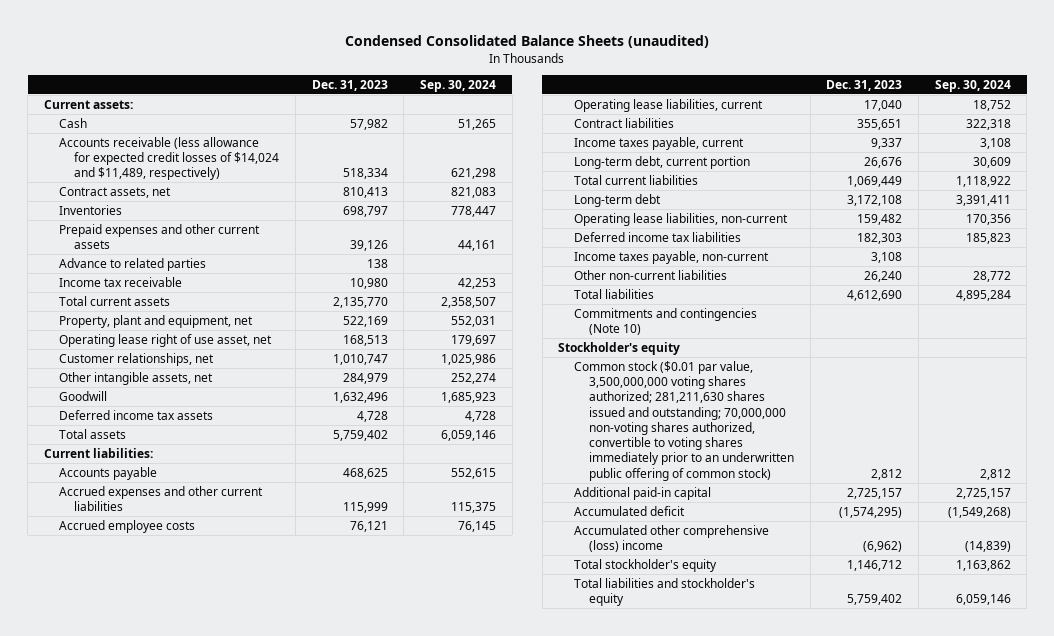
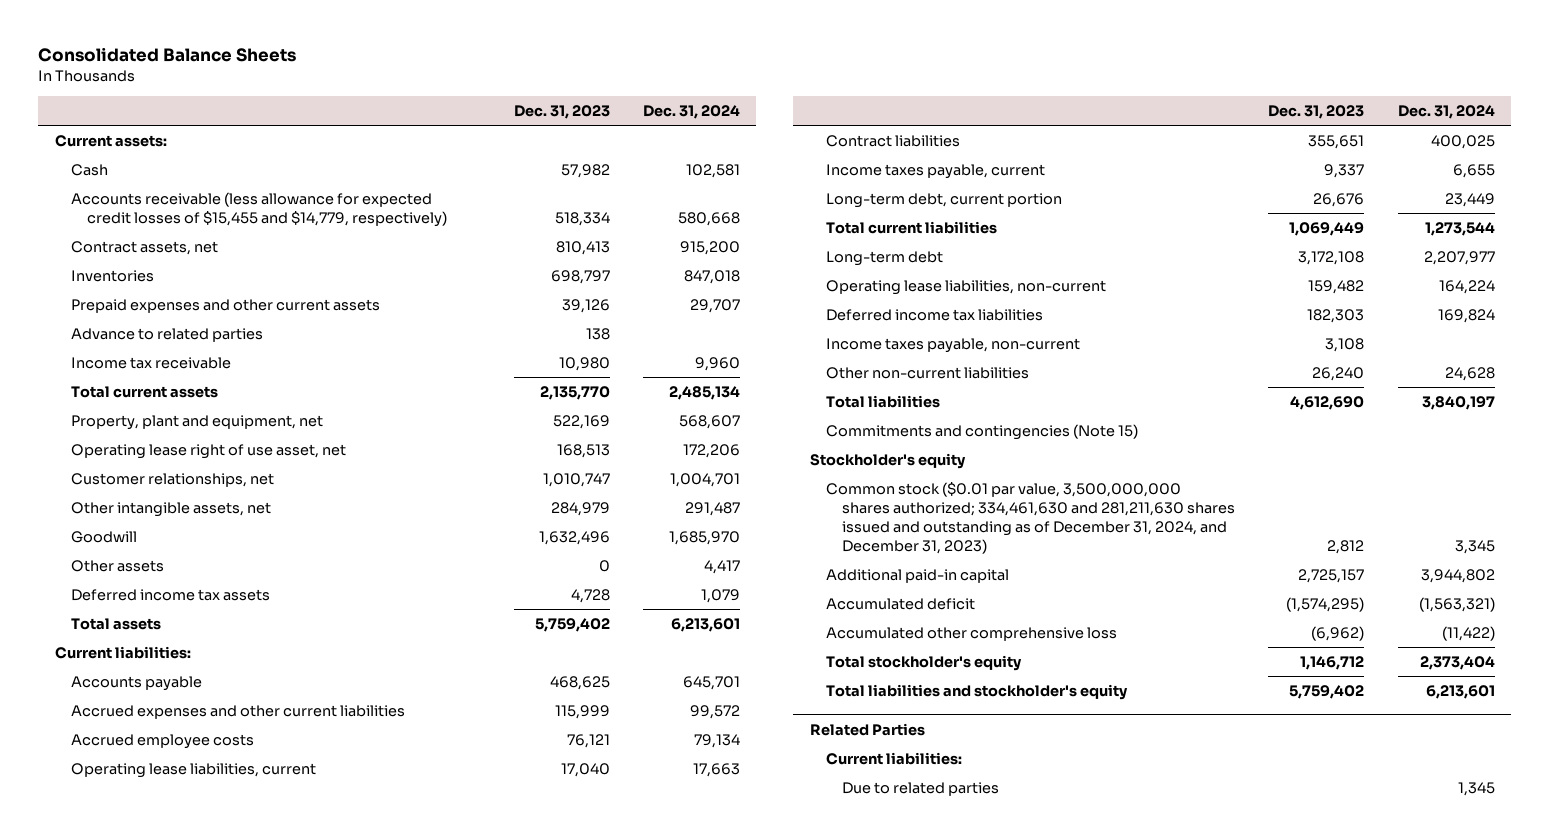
[345,35,710,49] Condensed Consolidated Balance Sheets (unaudited) -> [38,47,297,63] Consolidated Balance Sheets
[419,79,496,92] Sep. 30, 2024 -> none
none -> [642,105,740,120] Dec. 31, 2024
[59,136,280,181] Accounts receivable (less allowance for expected credit losses of $14,024 and $11,489, respectively) -> [71,192,448,227] Accounts receivable (less allowance for expected credit losses of $15,455 and $14,779, respectively)
none -> [71,560,165,573] Other assets
[573,307,757,336] Commitments and contingencies (Note 10) -> [826,424,1139,441] Commitments and contingencies (Note 15)
[573,360,794,481] Common stock ($0.01 par value, 3,500,000,000 voting shares authorized; 281,211,630 shares issued and outstanding; 70,000,000 non-voting shares authorized, convertible to voting shares immediately prior to an underwritten public offering of common stock) -> [826,482,1236,554] Common stock ($0.01 par value, 3,500,000,000 shares authorized; 334,461,630 and 281,211,630 shares issued and outstanding as of December 31, 2024, and December 31, 2023)
[573,524,769,553] Accumulated other comprehensive (loss) income -> [826,627,1118,642] Accumulated other comprehensive loss
none -> [809,722,925,736] Related Parties
none -> [826,752,963,766] Current liabilities:
none -> [842,782,1000,797] Due to related parties

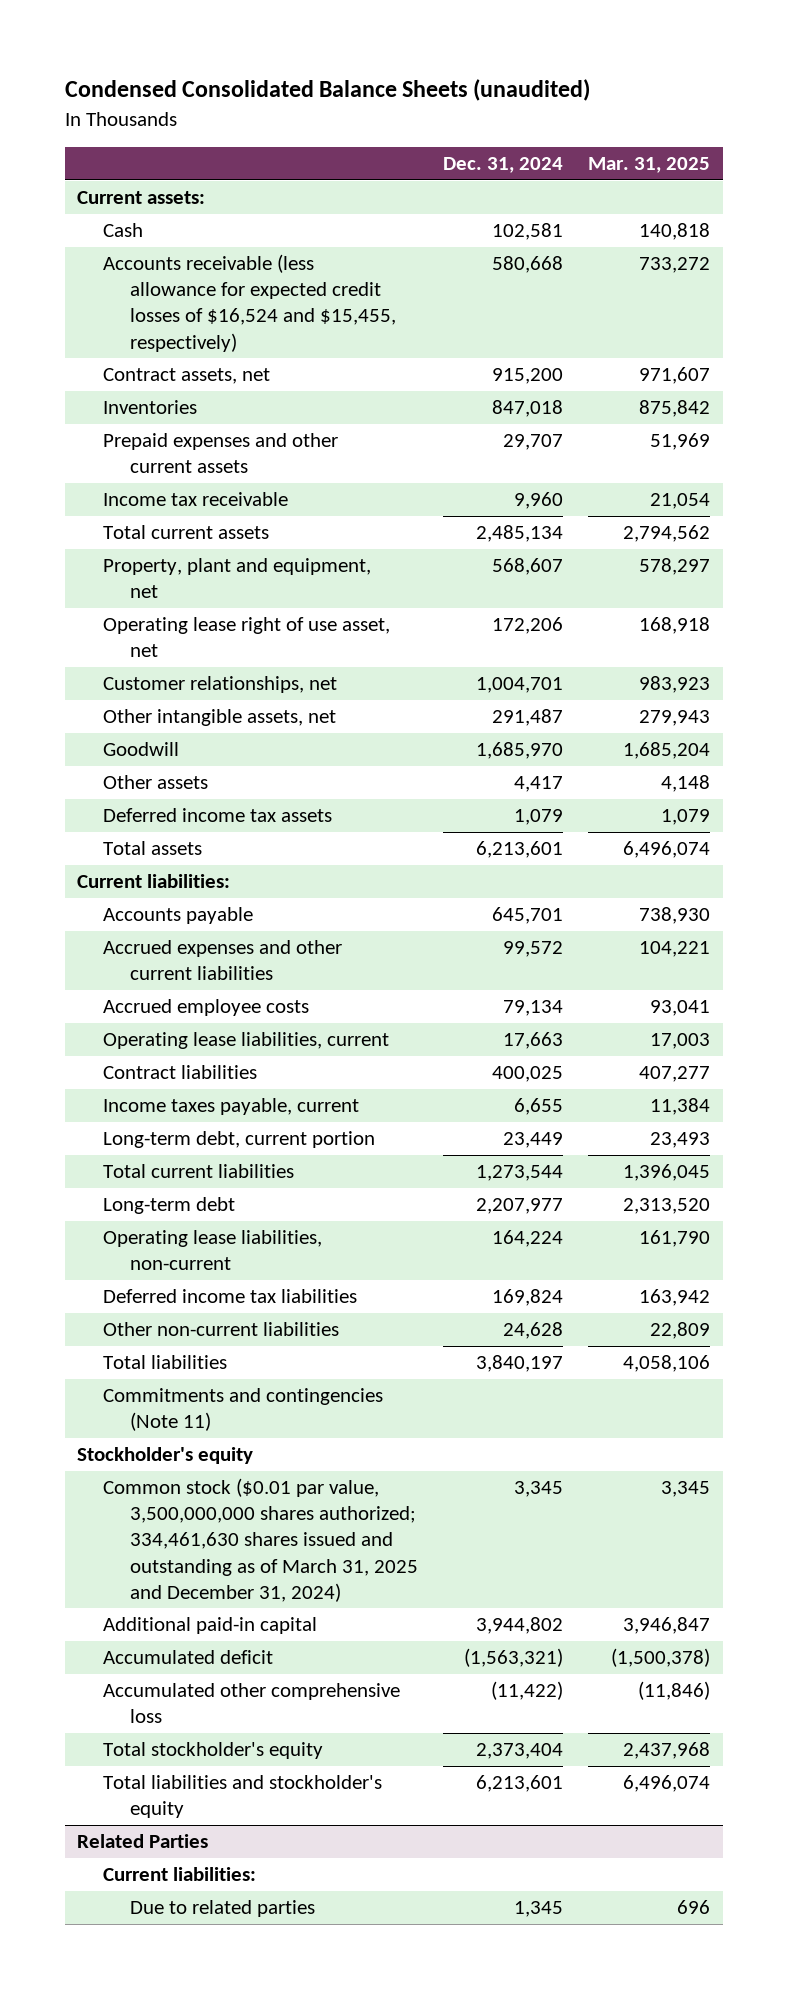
[38,47,297,63] Consolidated Balance Sheets -> [64,79,590,102] Condensed Consolidated Balance Sheets (unaudited)
[513,105,610,120] Dec. 31, 2023 -> none
none -> [588,157,711,174] Mar. 31, 2025
[71,192,448,227] Accounts receivable (less allowance for expected credit losses of $15,455 and $14,779, respectively) -> [103,254,396,352] Accounts receivable (less allowance for expected credit losses of $16,524 and $15,455, respectively)
[71,328,264,343] Advance to related parties -> none
[826,338,1081,354] Income taxes payable, non-current -> none
[826,424,1139,441] Commitments and contingencies (Note 15) -> [103,1388,384,1432] Commitments and contingencies (Note 11)
[826,482,1236,554] Common stock ($0.01 par value, 3,500,000,000 shares authorized; 334,461,630 and 281,211,630 shares issued and outstanding as of December 31, 2024, and December 31, 2023) -> [103,1478,418,1602] Common stock ($0.01 par value, 3,500,000,000 shares authorized; 334,461,630 shares issued and outstanding as of March 31, 2025 and December 31, 2024)

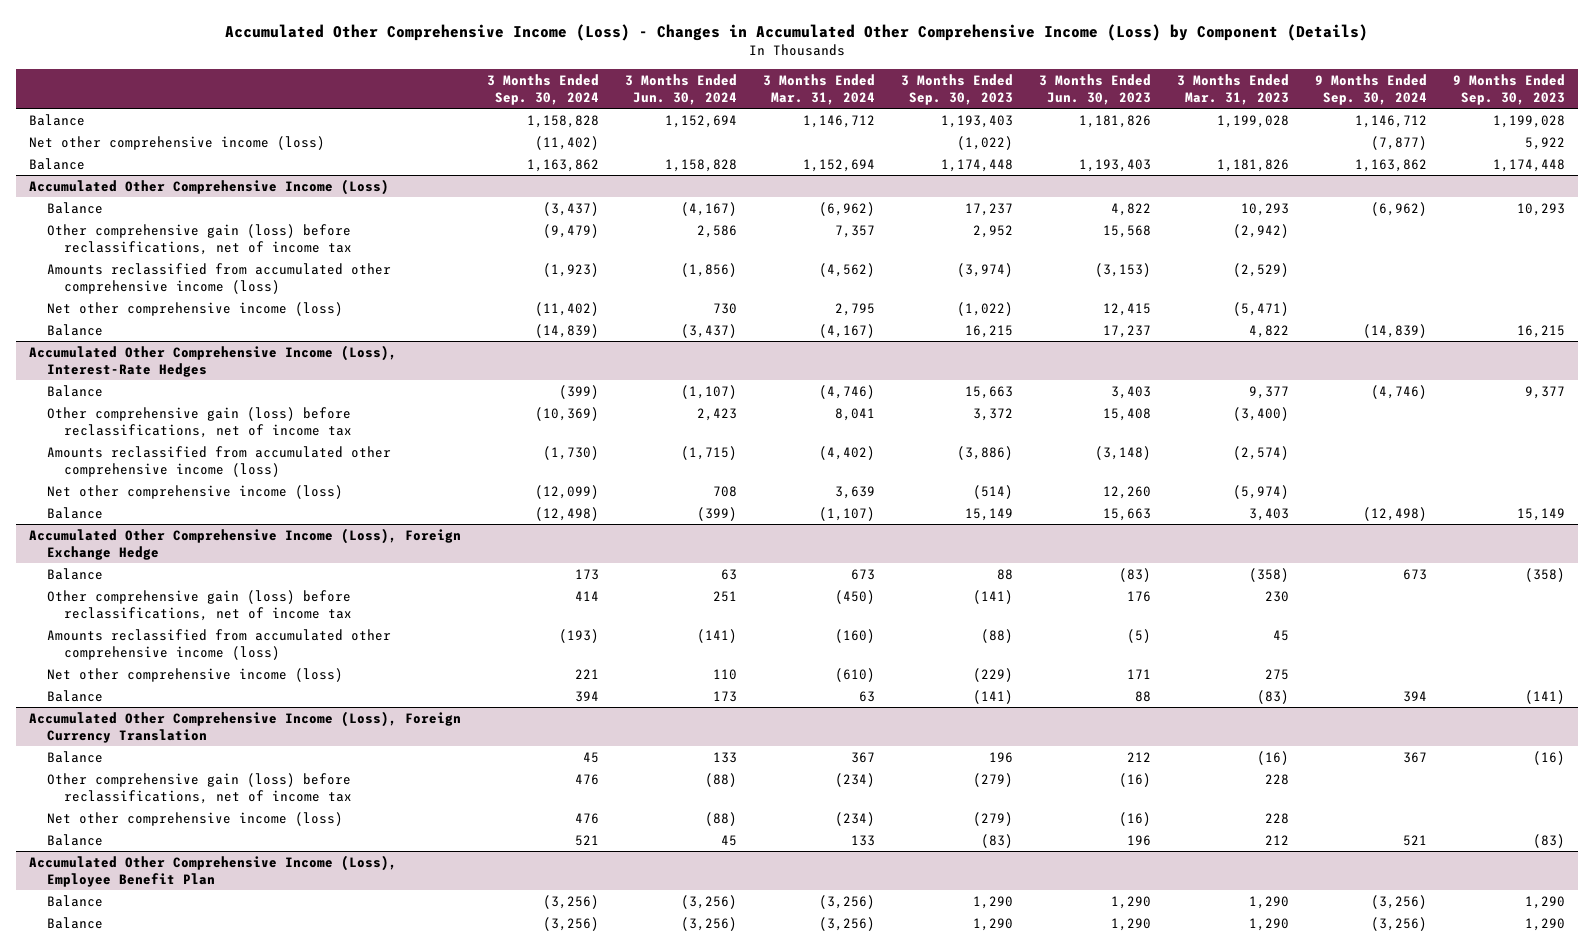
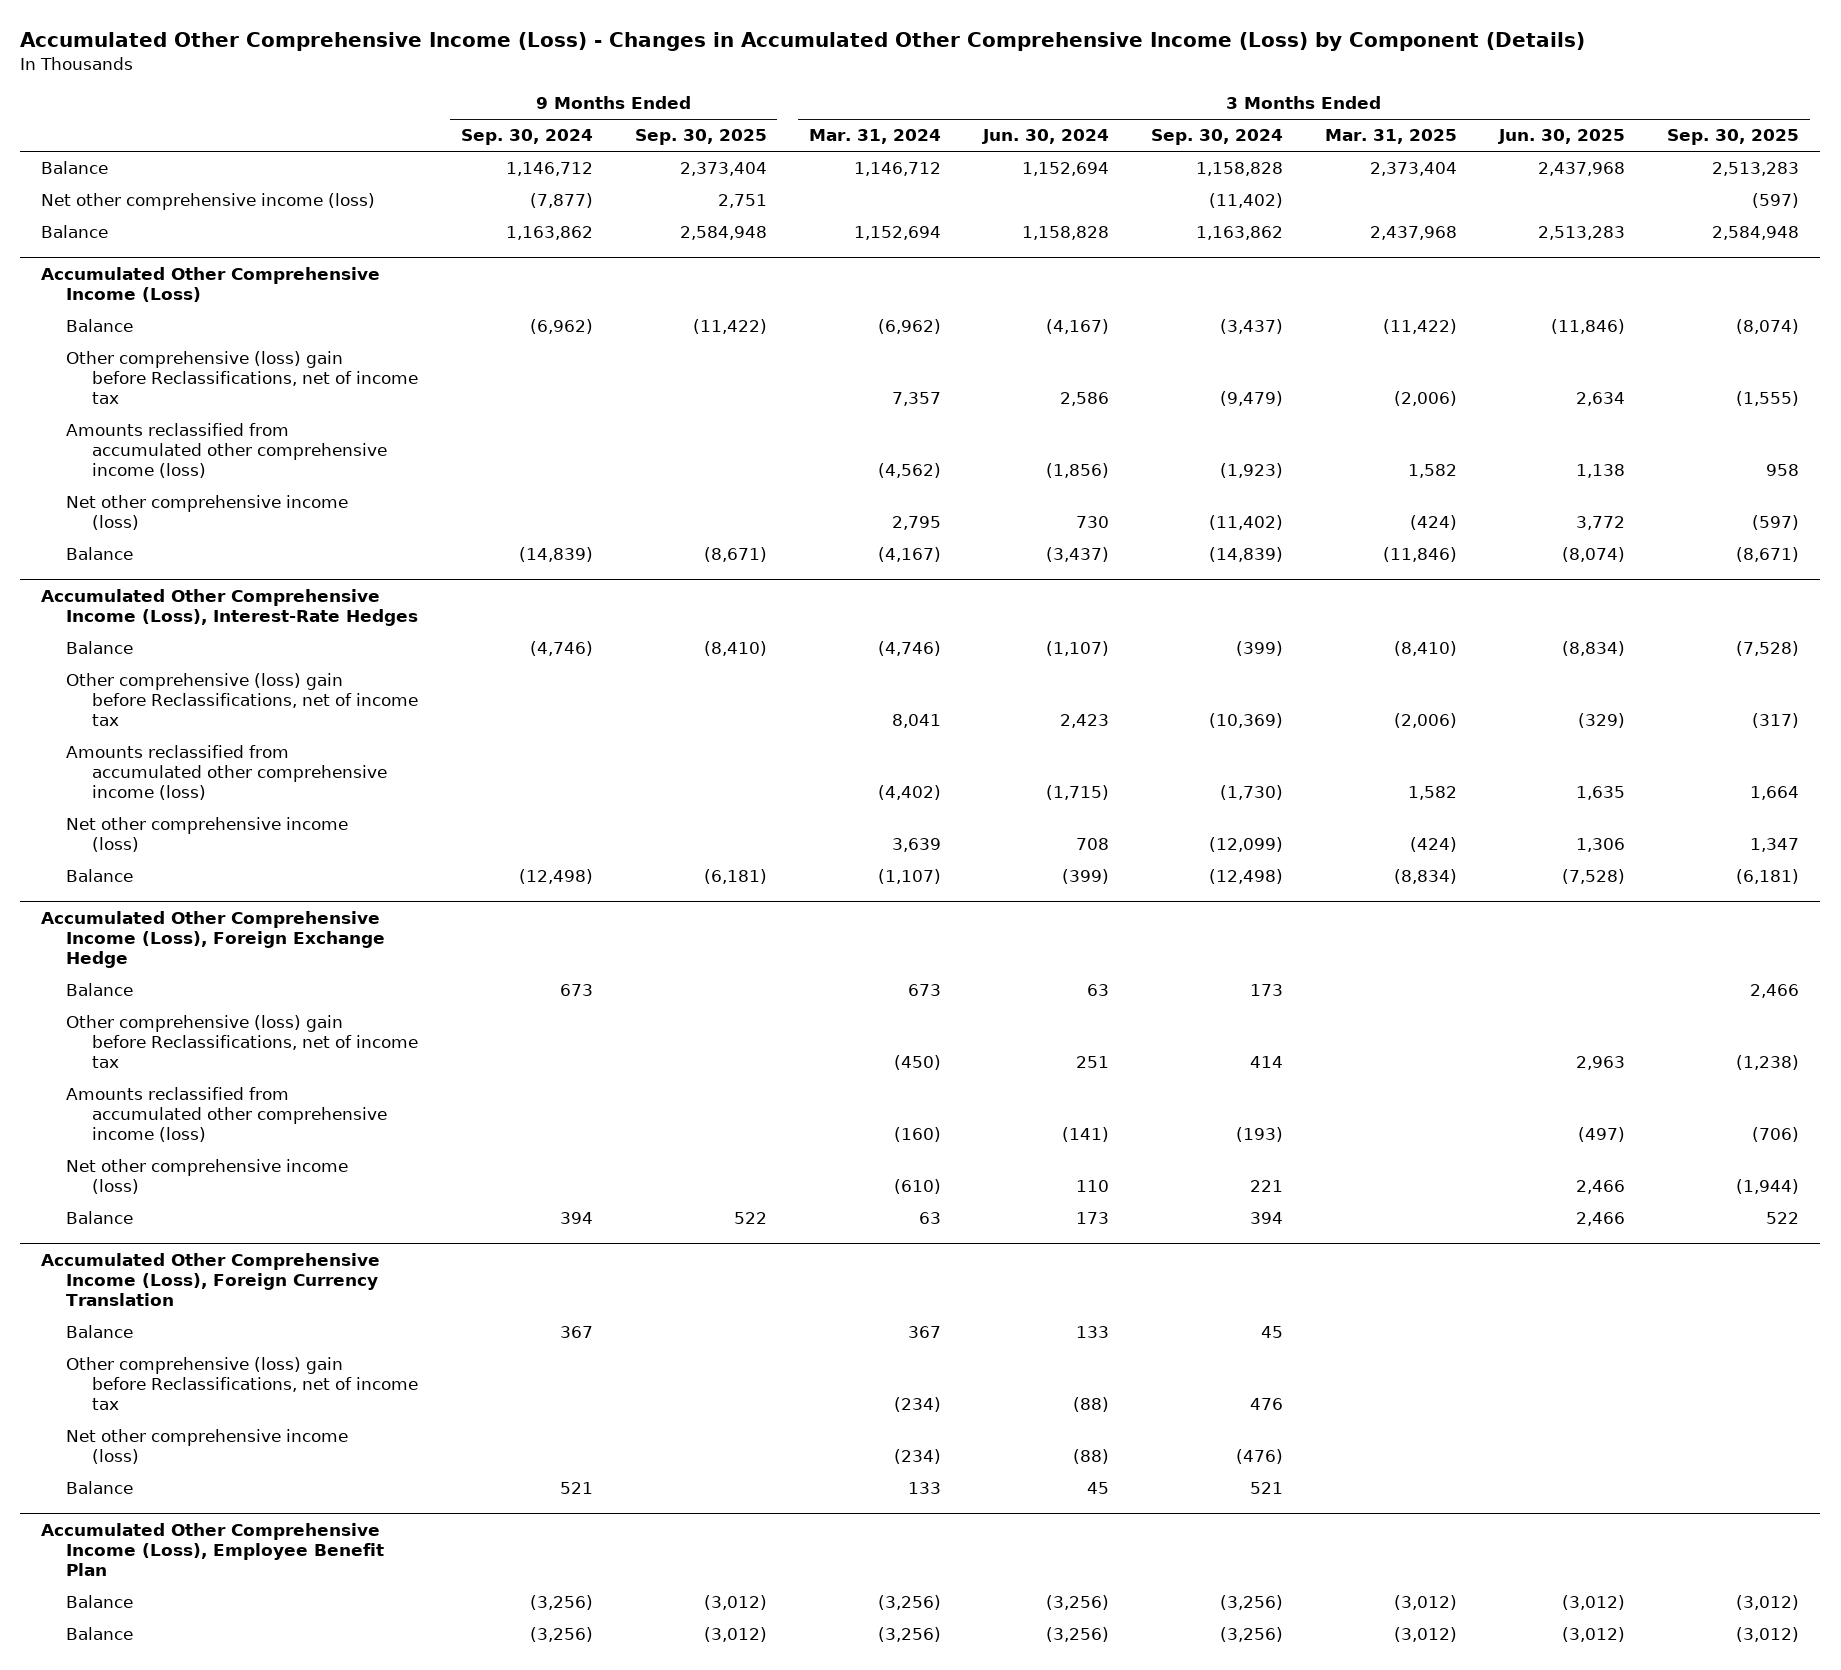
[901,73,1014,105] 3 Months Ended Sep. 30, 2023 -> none
[1039,73,1152,105] 3 Months Ended Jun. 30, 2023 -> none
[1177,73,1290,105] 3 Months Ended Mar. 31, 2023 -> none
[1453,73,1566,105] 9 Months Ended Sep. 30, 2023 -> none
none -> [634,129,767,146] Sep. 30, 2025
none -> [1325,129,1458,145] Mar. 31, 2025
none -> [1498,129,1626,145] Jun. 30, 2025
none -> [1667,129,1800,146] Sep. 30, 2025
[46,223,353,256] Other comprehensive gain (loss) before reclassifications, net of income tax -> [66,351,418,405] Other comprehensive (loss) gain before Reclassifications, net of income tax
[46,406,353,439] Other comprehensive gain (loss) before reclassifications, net of income tax -> [66,673,418,727] Other comprehensive (loss) gain before Reclassifications, net of income tax
[46,589,353,622] Other comprehensive gain (loss) before reclassifications, net of income tax -> [66,1015,418,1069] Other comprehensive (loss) gain before Reclassifications, net of income tax
[46,772,353,805] Other comprehensive gain (loss) before reclassifications, net of income tax -> [66,1357,418,1411] Other comprehensive (loss) gain before Reclassifications, net of income tax
[574,812,599,824] 476 -> [1236,1449,1284,1465] (476)

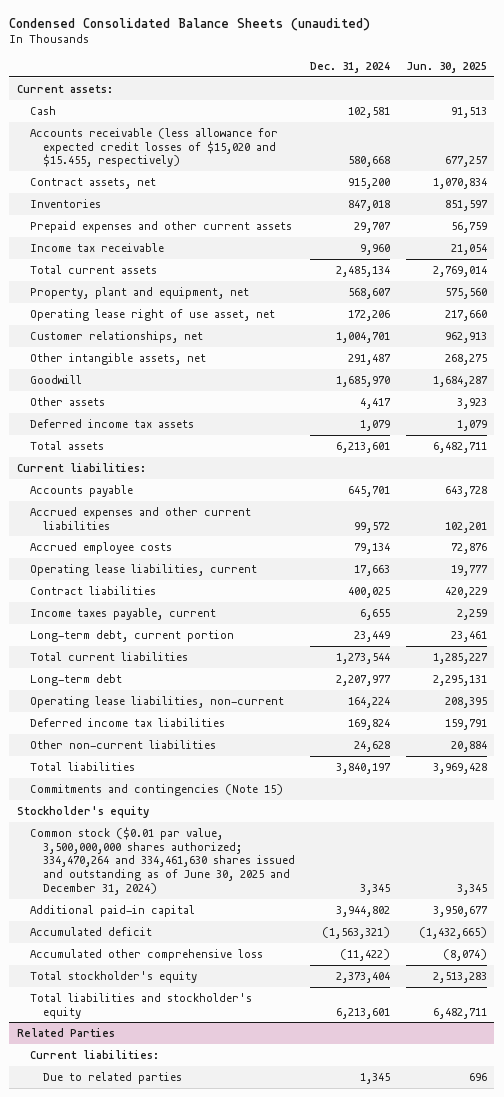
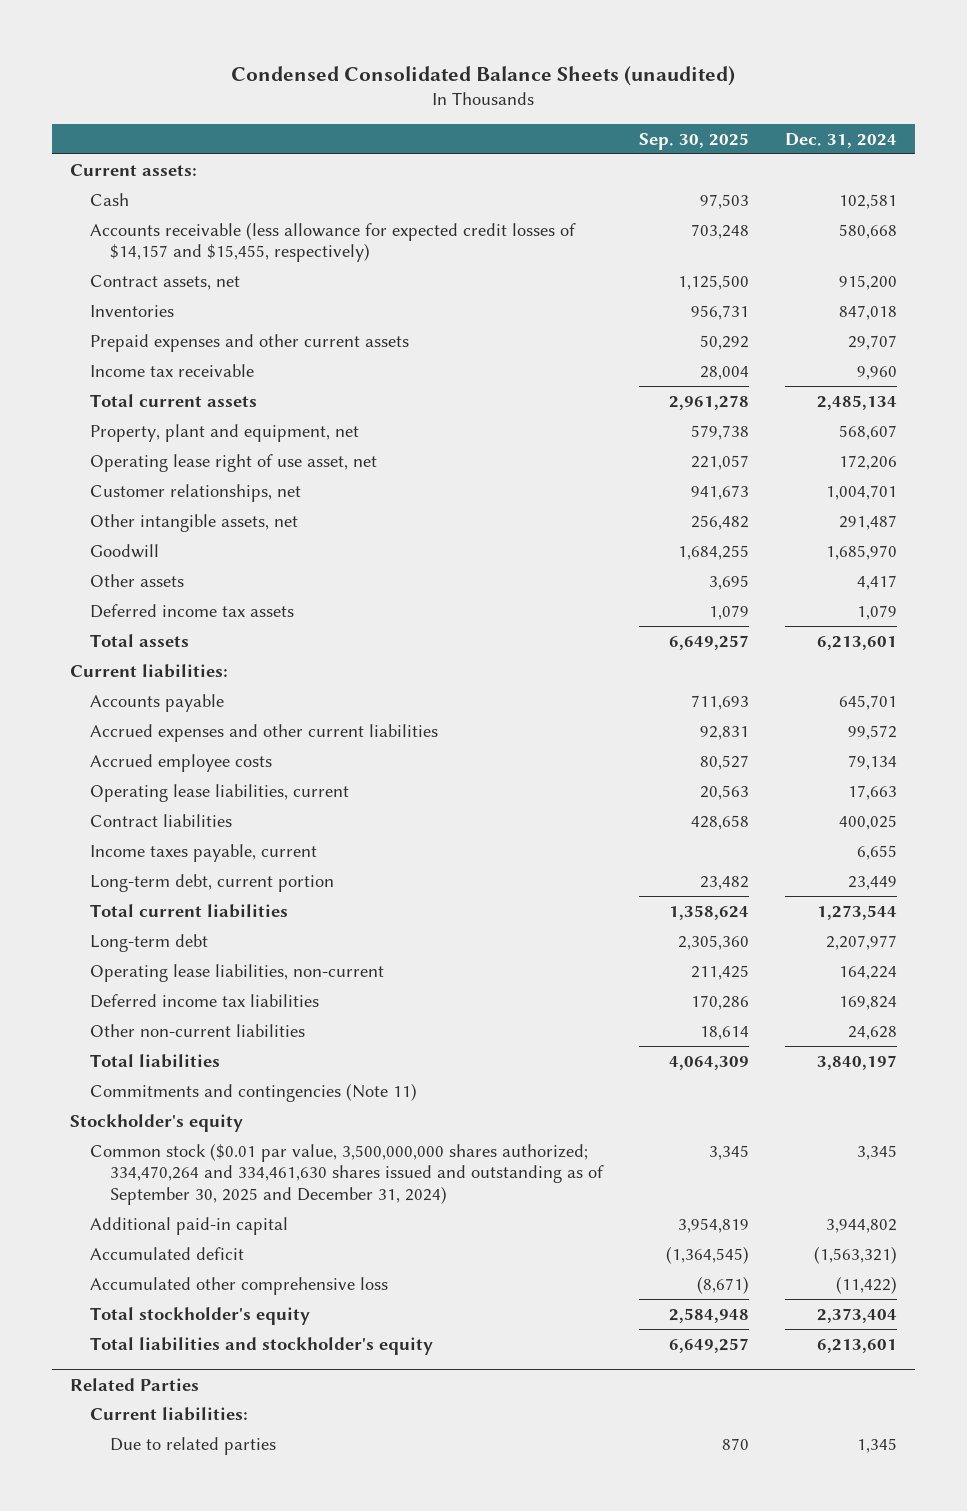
[405,61,487,73] Jun. 30, 2025 -> none
none -> [638,132,749,150] Sep. 30, 2025
[30,127,279,168] Accounts receivable (less allowance for expected credit losses of $15,020 and $15.455, respectively) -> [89,221,576,263] Accounts receivable (less allowance for expected credit losses of $14,157 and $15,455, respectively)
[30,783,284,796] Commitments and contingencies (Note 15) -> [89,1082,417,1102] Commitments and contingencies (Note 11)
[30,826,295,895] Common stock ($0.01 par value, 3,500,000,000 shares authorized; 334,470,264 and 334,461,630 shares issued and outstanding as of June 30, 2025 and December 31, 2024) -> [89,1142,605,1205] Common stock ($0.01 par value, 3,500,000,000 shares authorized; 334,470,264 and 334,461,630 shares issued and outstanding as of September 30, 2025 and December 31, 2024)

